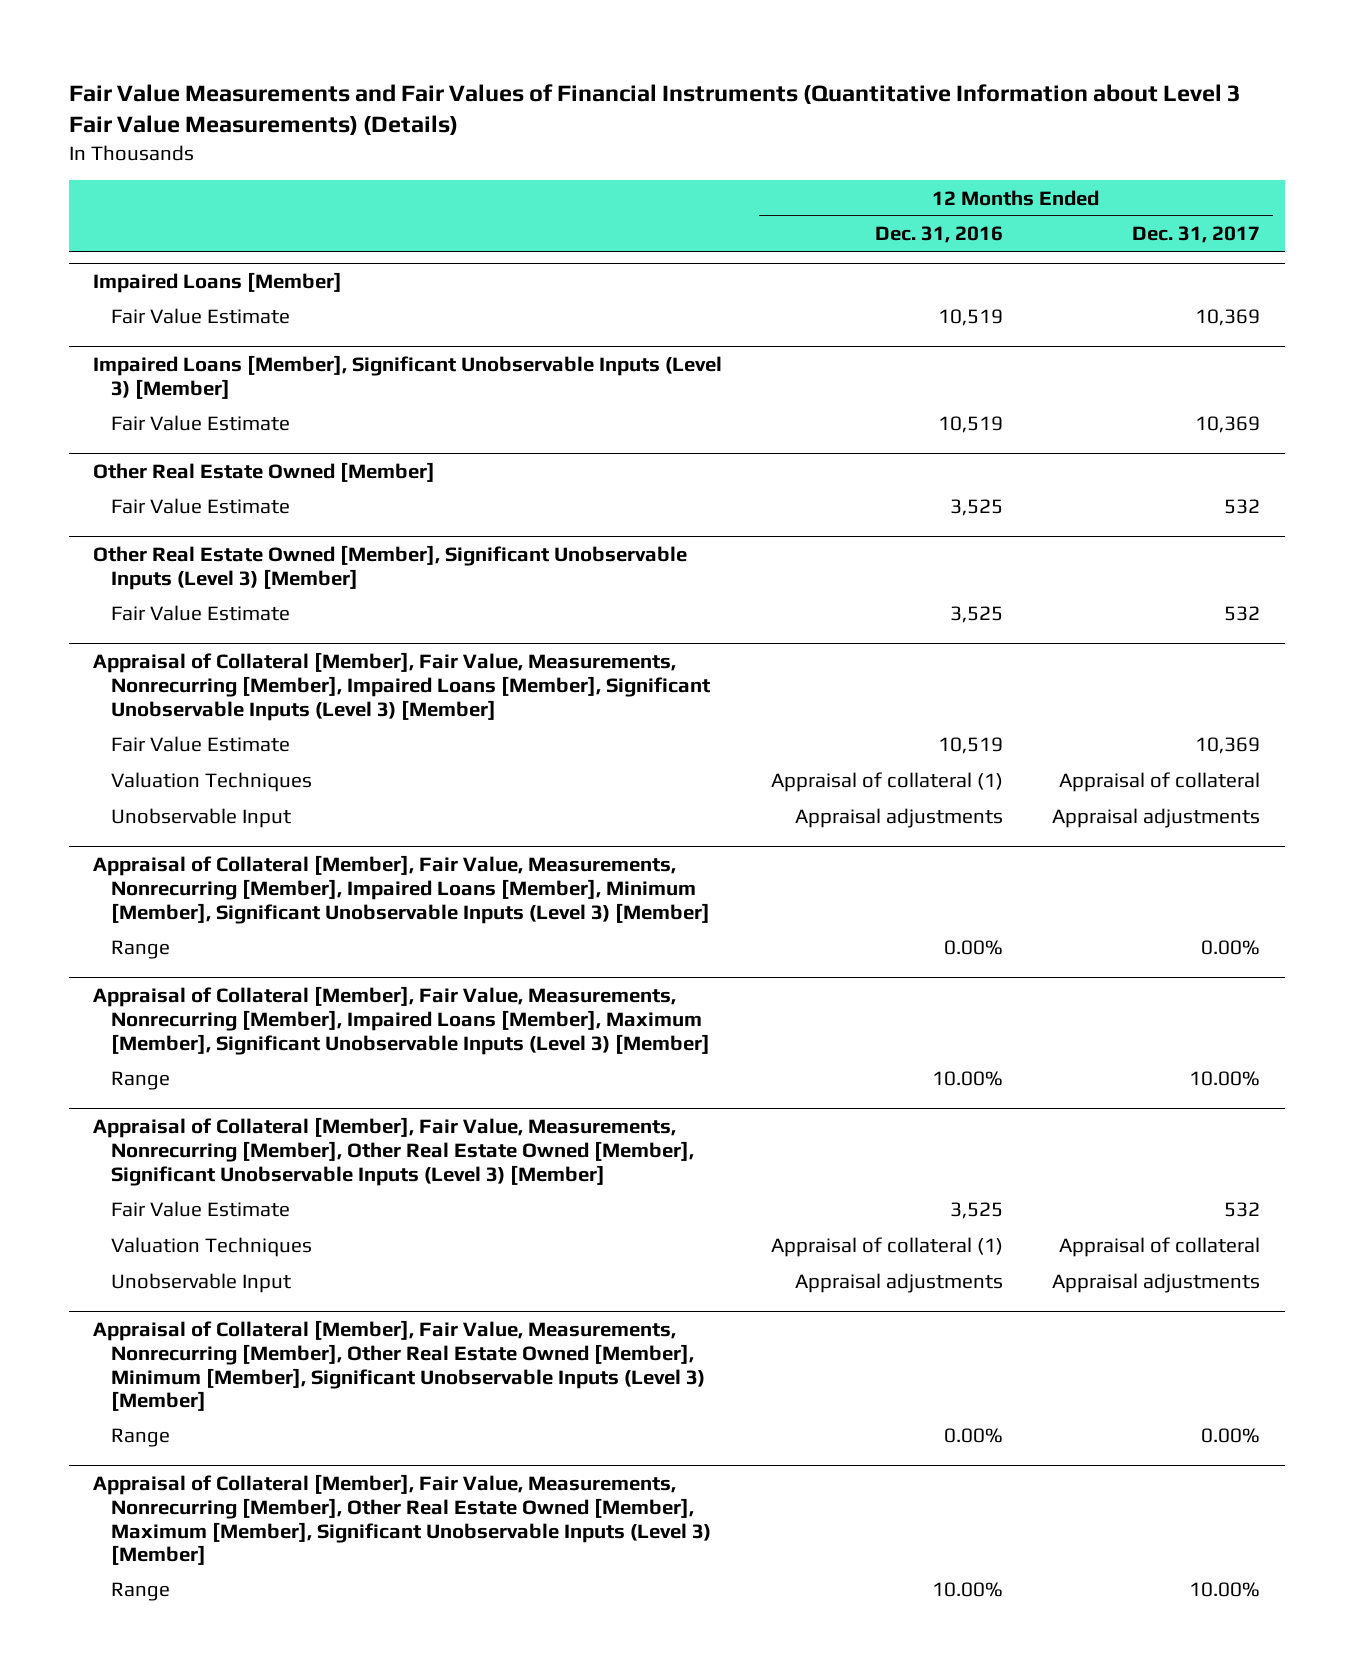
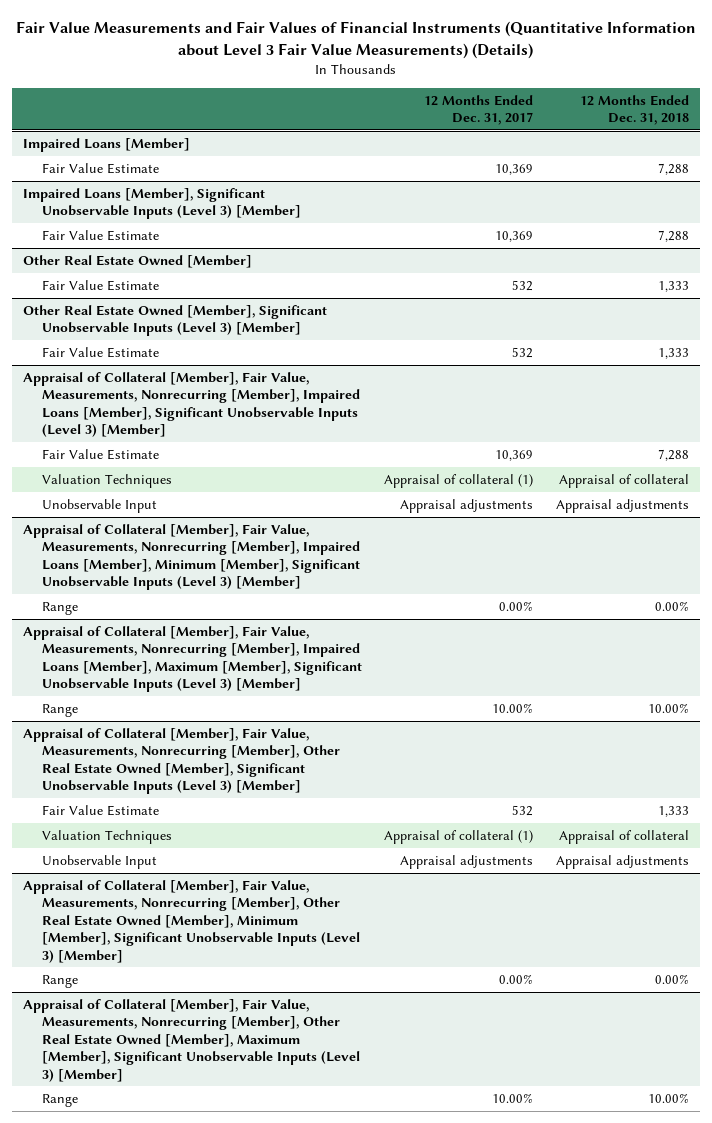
[875,226,1004,244] Dec. 31, 2016 -> none
none -> [579,94,689,126] 12 Months Ended Dec. 31, 2018
[1059,772,1261,793] Appraisal of collateral -> [384,473,534,488] Appraisal of collateral (1)
[1059,1237,1261,1258] Appraisal of collateral -> [384,829,534,844] Appraisal of collateral (1)

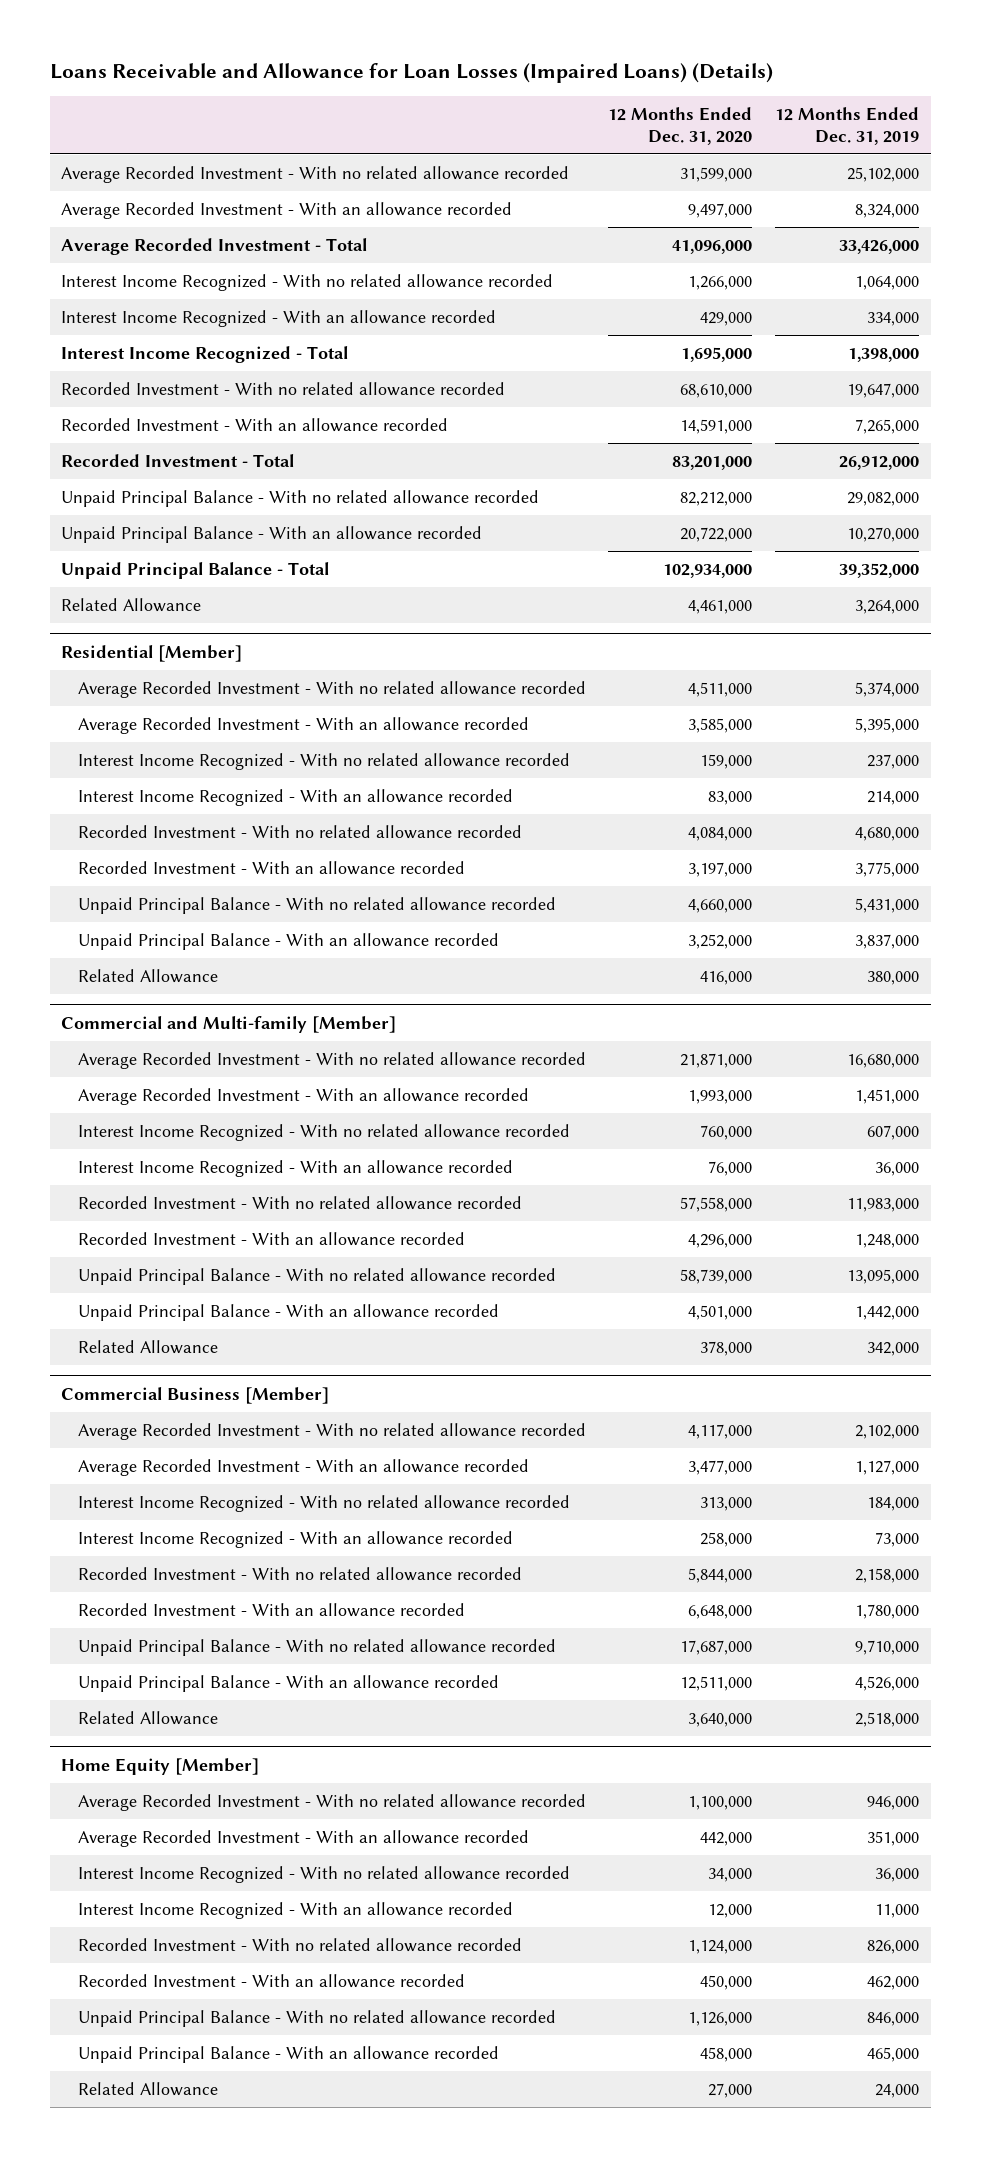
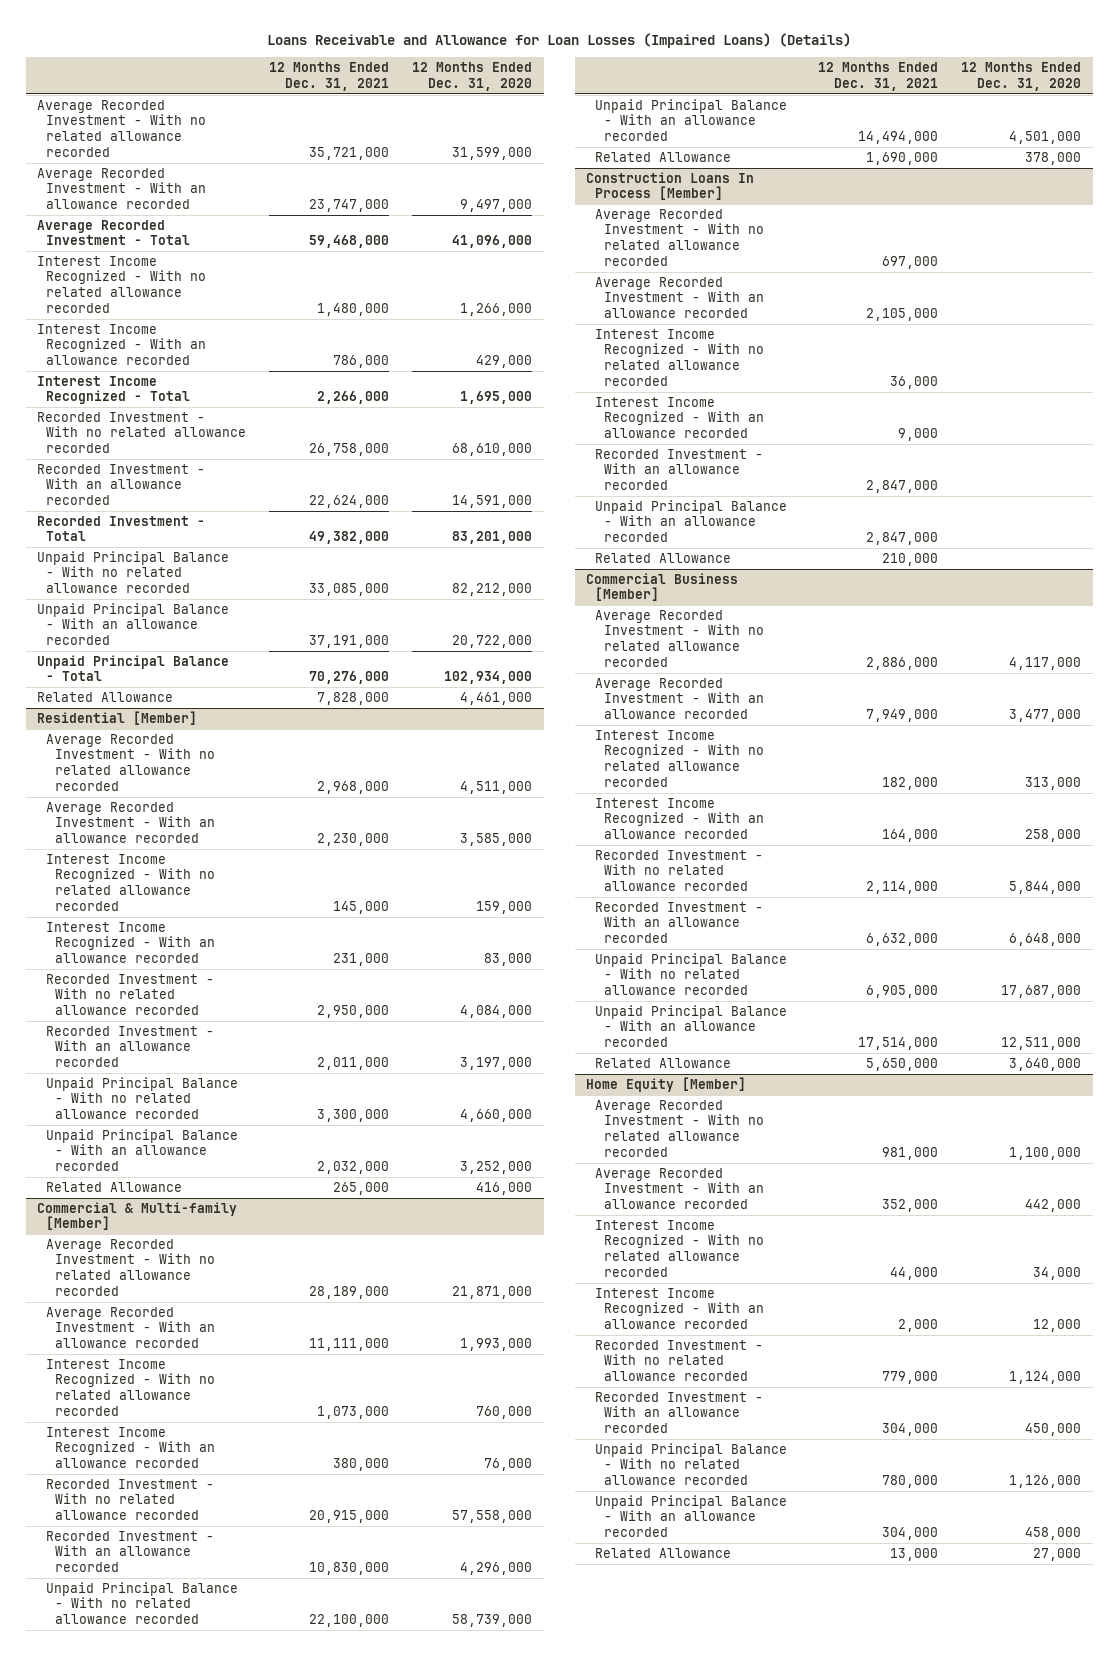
[775,107,920,145] 12 Months Ended Dec. 31, 2019 -> none
none -> [269,62,390,91] 12 Months Ended Dec. 31, 2021
[61,1015,397,1033] Commercial and Multi-family [Member] -> [37,1201,238,1231] Commercial & Multi-family [Member]
none -> [586,171,755,201] Construction Loans In Process [Member]
none -> [595,208,765,266] Average Recorded Investment - With no related allowance recorded
none -> [595,276,765,319] Average Recorded Investment - With an allowance recorded
none -> [595,328,765,386] Interest Income Recognized - With no related allowance recorded
none -> [595,396,765,439] Interest Income Recognized - With an allowance recorded
none -> [595,448,764,491] Recorded Investment - With an allowance recorded
none -> [595,499,788,543] Unpaid Principal Balance - With an allowance recorded
none -> [595,552,732,563] Related Allowance

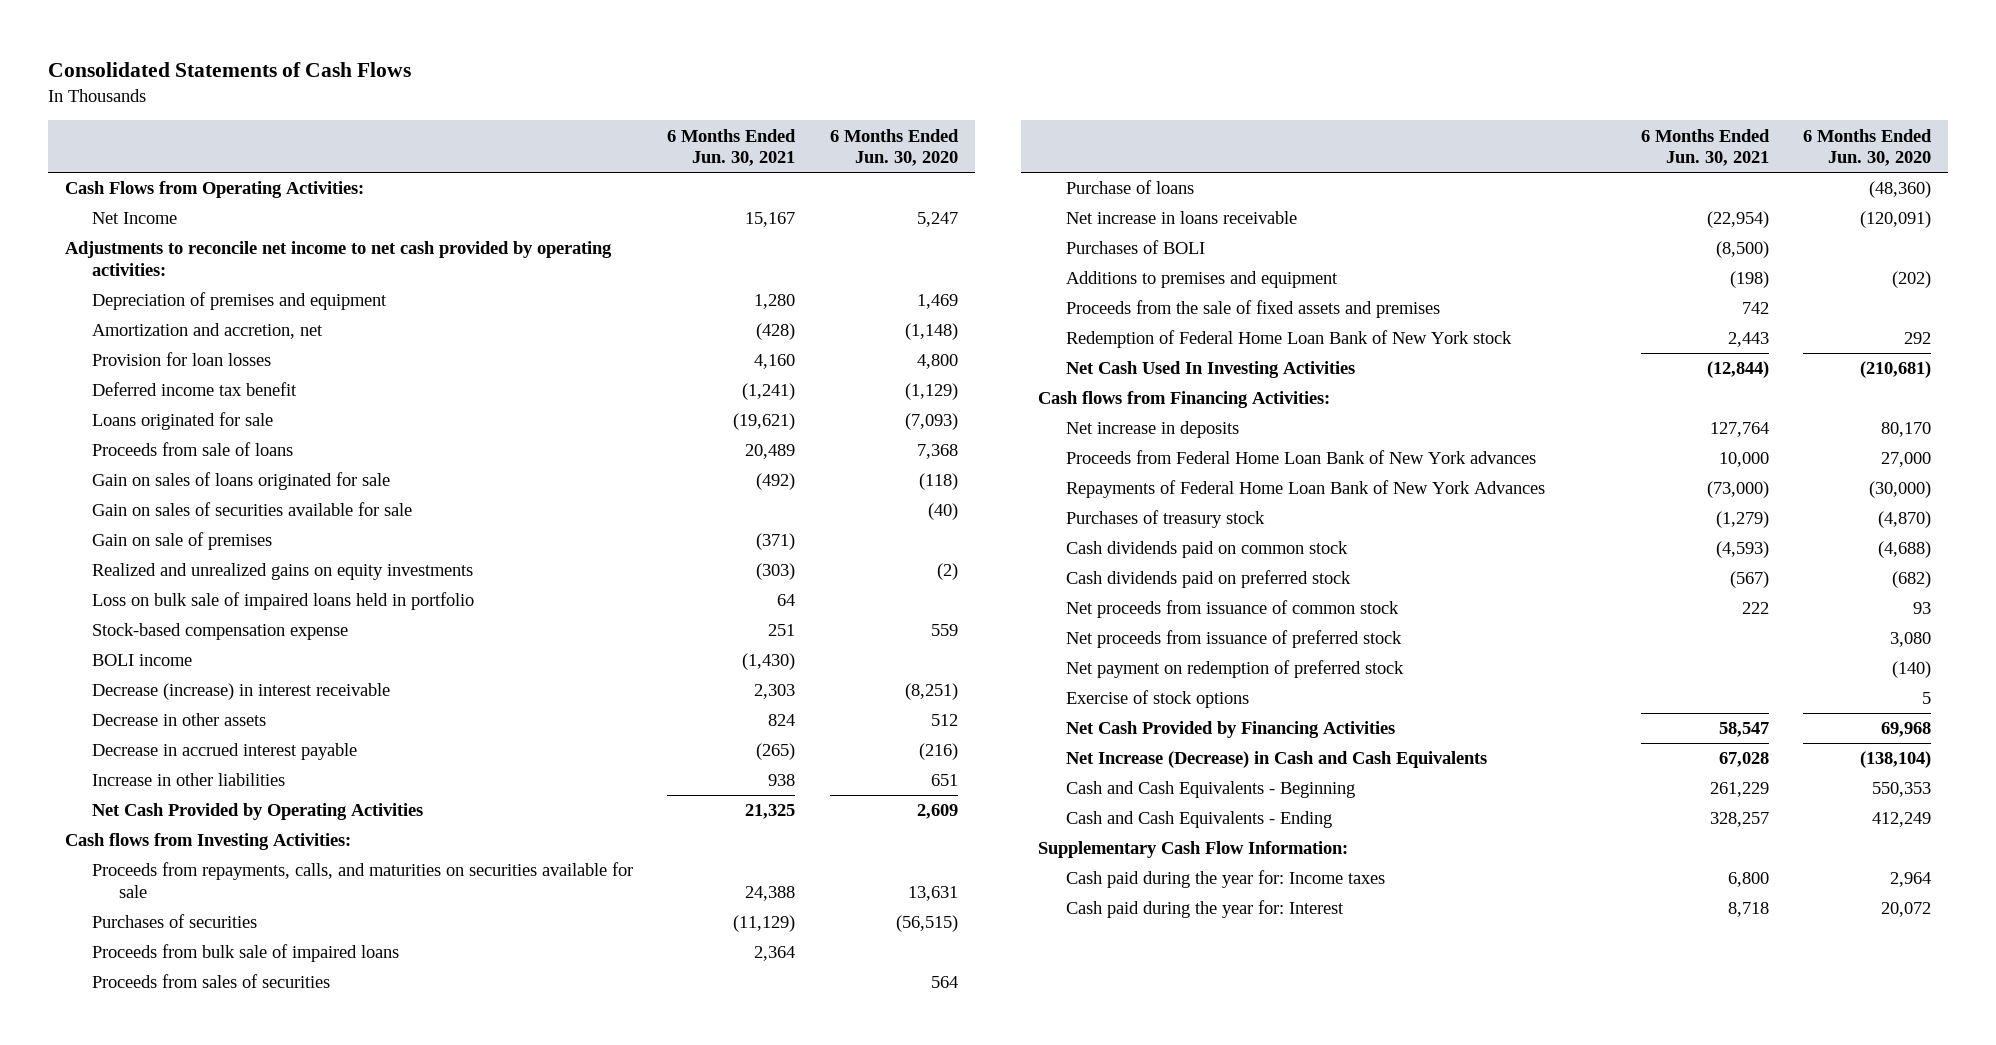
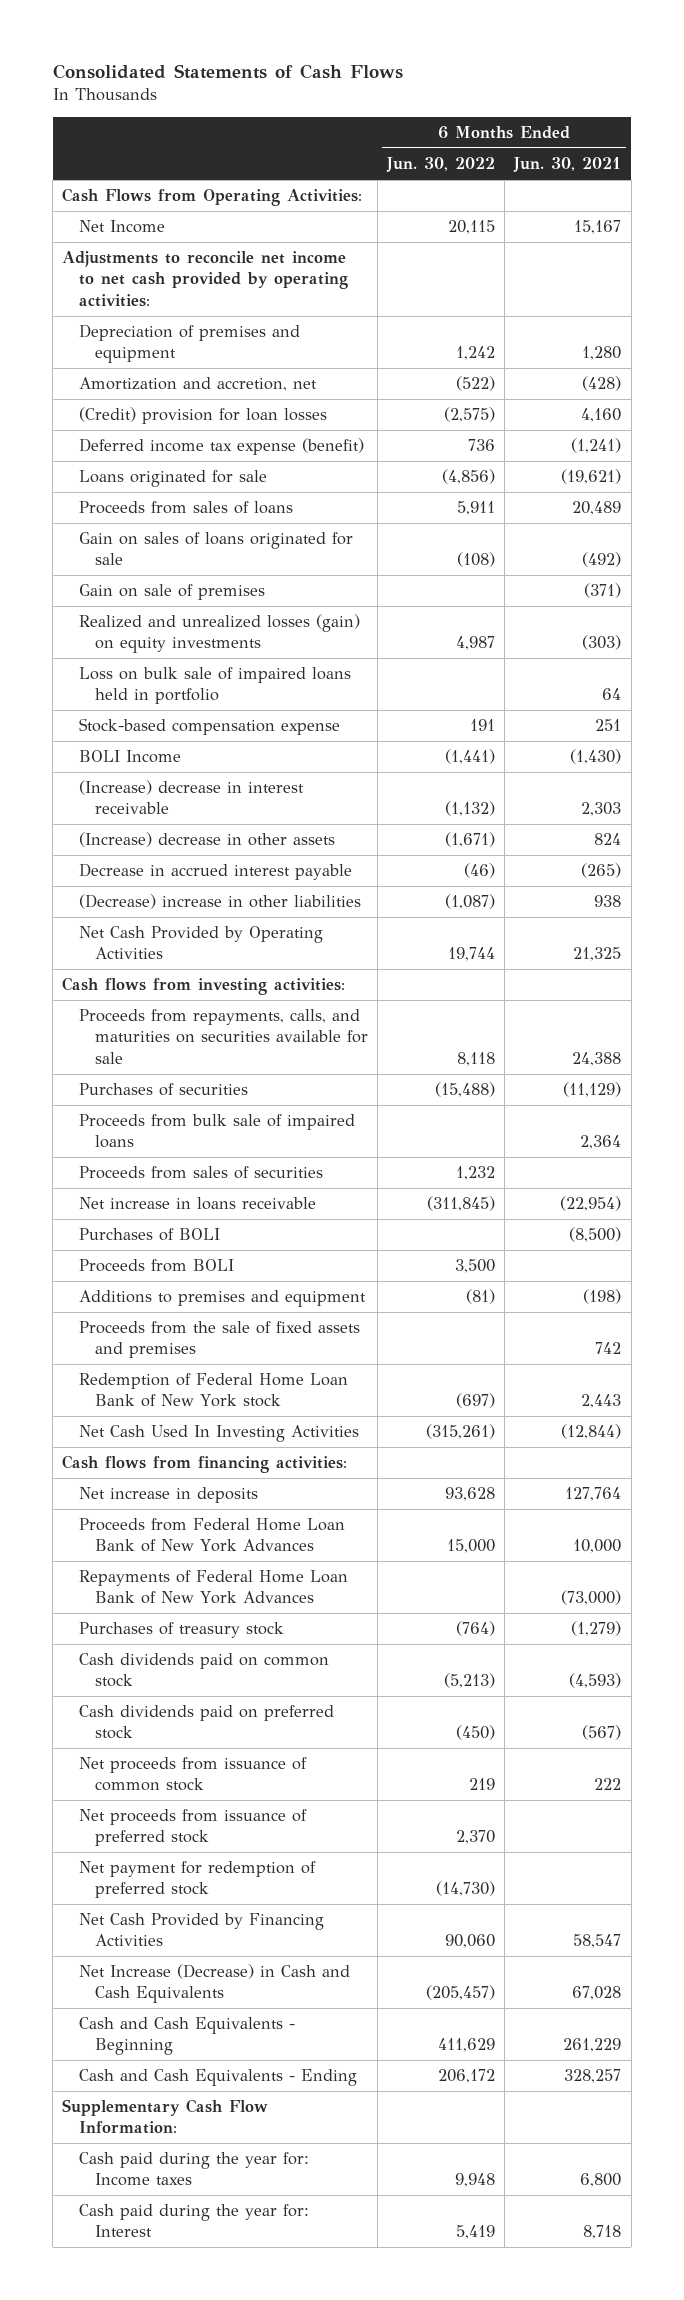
[829,128,959,167] 6 Months Ended Jun. 30, 2020 -> none
none -> [386,157,496,173] Jun. 30, 2022
[92,352,272,367] Provision for loan losses -> [78,407,327,425] (Credit) provision for loan losses
[92,382,298,397] Deferred income tax benefit -> [78,438,364,456] Deferred income tax expense (benefit)
[92,442,294,457] Proceeds from sale of loans -> [78,501,293,515] Proceeds from sales of loans
[92,502,413,517] Gain on sales of securities available for sale -> none
[92,563,474,581] Realized and unrealized gains on equity investments -> [78,614,360,654] Realized and unrealized losses (gain) on equity investments
[92,654,193,667] BOLI income -> [78,750,181,764] BOLI Income
[92,683,391,701] Decrease (increase) in interest receivable -> [78,780,304,815] (Increase) decrease in interest receivable
[92,713,267,727] Decrease in other assets -> [78,832,335,848] (Increase) decrease in other assets
[92,773,286,787] Increase in other liabilities -> [78,894,361,910] (Decrease) increase in other liabilities
[64,833,351,851] Cash flows from Investing Activities: -> [62,977,346,996] Cash flows from investing activities:
[1065,180,1194,195] Purchase of loans -> none
none -> [78,1259,234,1273] Proceeds from BOLI
[1038,391,1331,409] Cash flows from Financing Activities: -> [62,1455,348,1474] Cash flows from financing activities:
[1065,450,1536,465] Proceeds from Federal Home Loan Bank of New York advances -> [78,1518,345,1553] Proceeds from Federal Home Loan Bank of New York Advances
[1065,690,1249,709] Exercise of stock options -> none
[1065,660,1404,679] Net payment on redemption of preferred stock -> [78,1861,316,1899] Net payment for redemption of preferred stock

